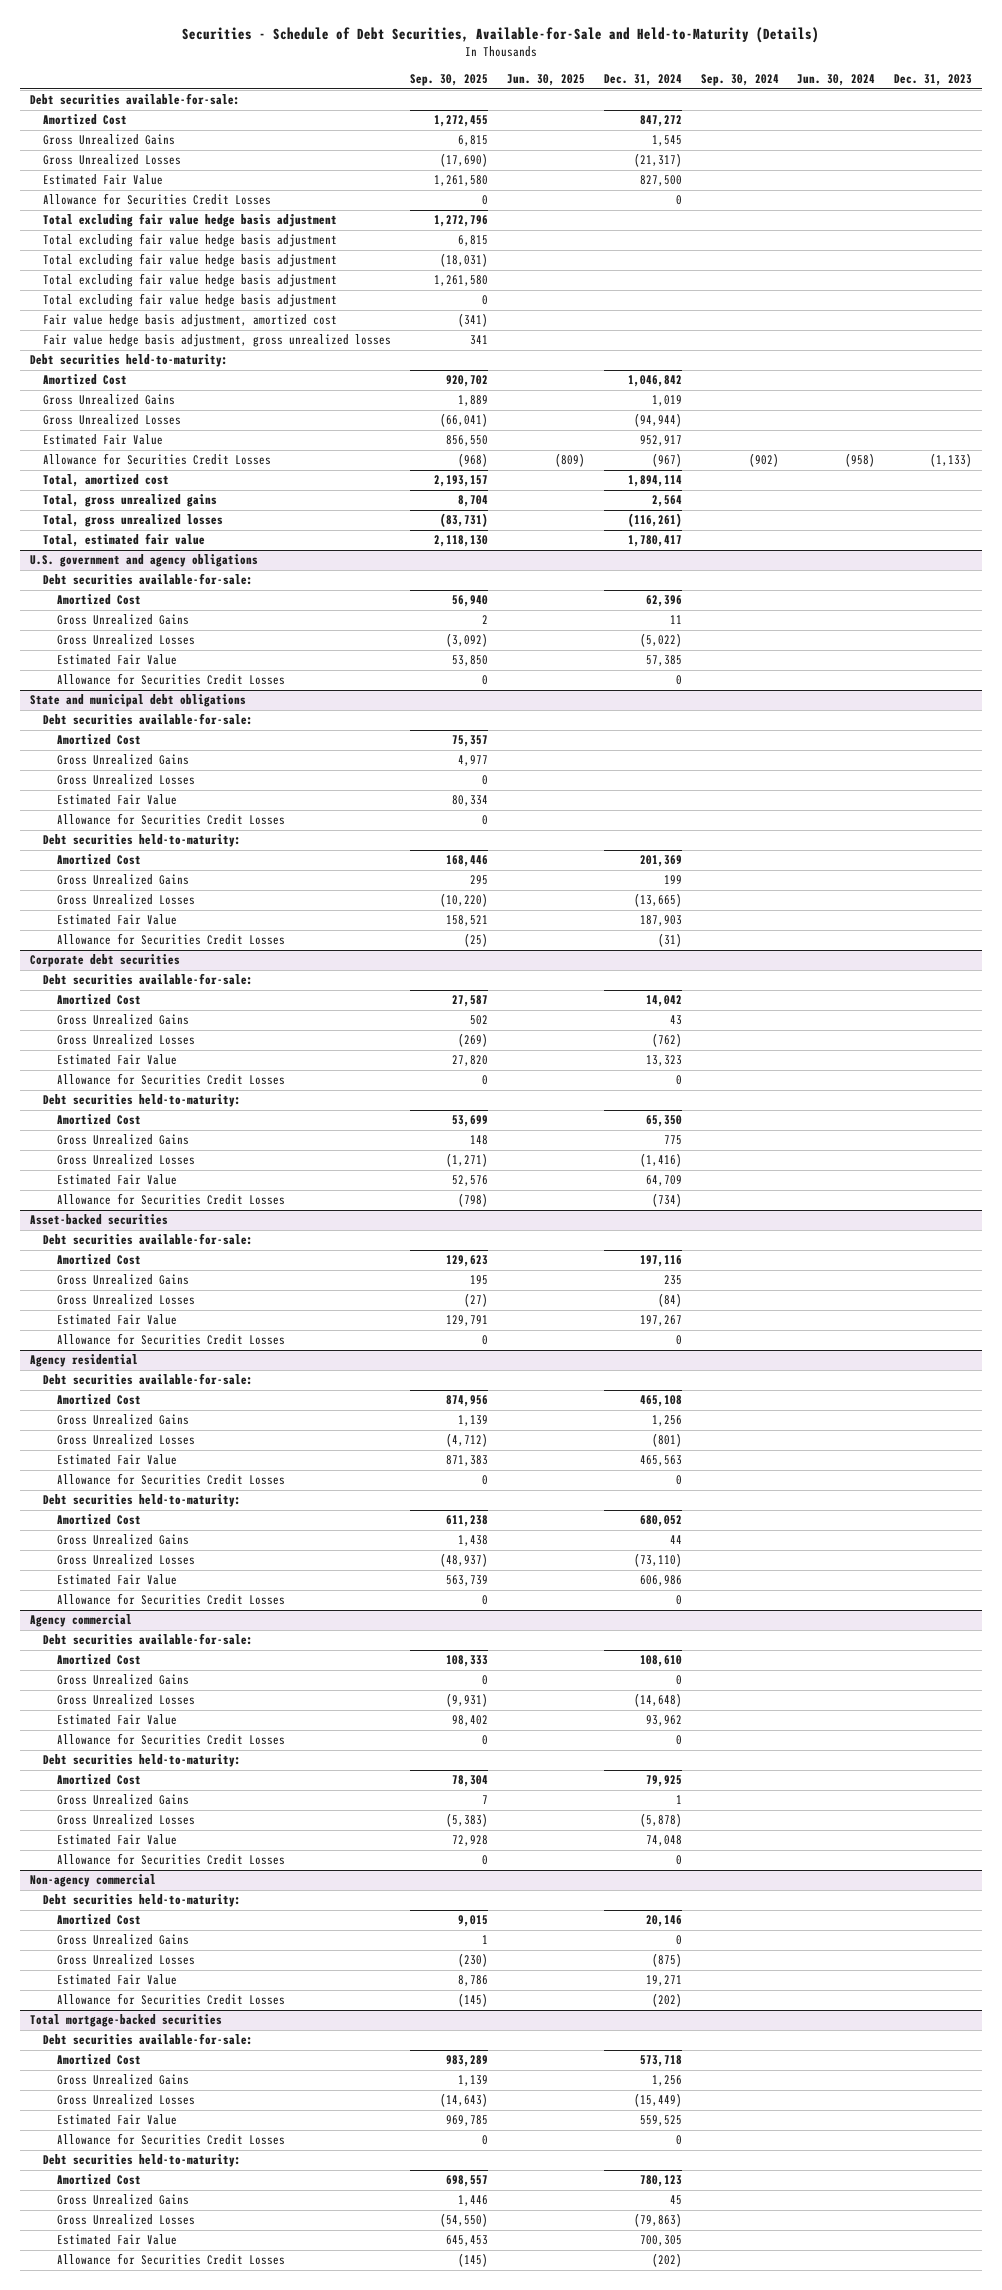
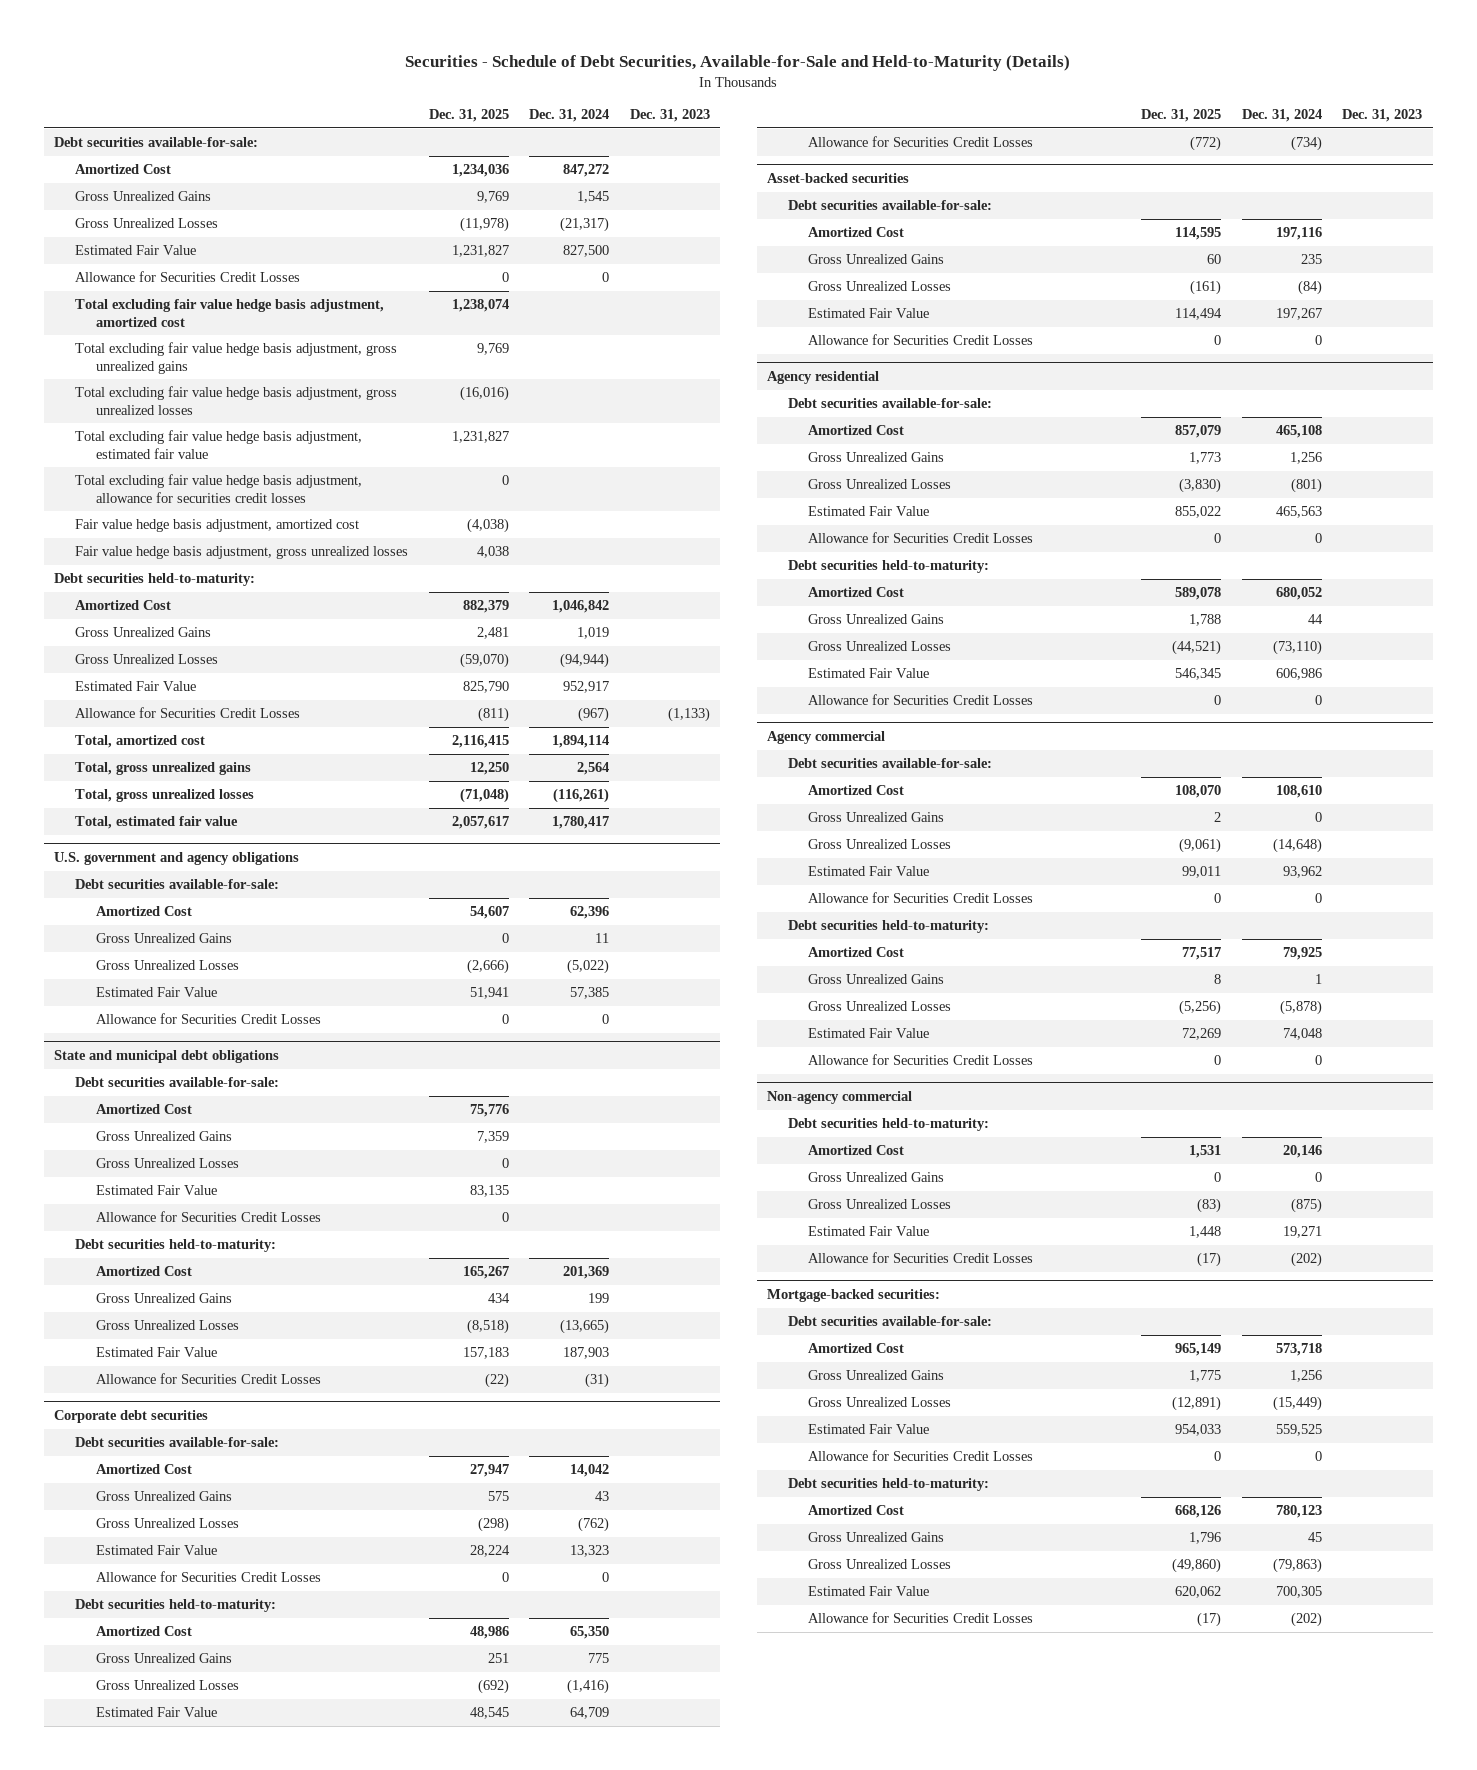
[409,73,488,86] Sep. 30, 2025 -> none
[506,73,585,86] Jun. 30, 2025 -> none
[700,73,779,86] Sep. 30, 2024 -> none
[797,73,876,86] Jun. 30, 2024 -> none
none -> [428,109,509,123] Dec. 31, 2025
[43,213,338,228] Total excluding fair value hedge basis adjustment -> [75,299,385,327] Total excluding fair value hedge basis adjustment, amortized cost
[43,233,338,248] Total excluding fair value hedge basis adjustment -> [75,342,398,374] Total excluding fair value hedge basis adjustment, gross unrealized gains
[43,253,338,268] Total excluding fair value hedge basis adjustment -> [75,386,398,415] Total excluding fair value hedge basis adjustment, gross unrealized losses
[43,273,338,288] Total excluding fair value hedge basis adjustment -> [75,430,363,459] Total excluding fair value hedge basis adjustment, estimated fair value
[43,293,338,308] Total excluding fair value hedge basis adjustment -> [75,474,363,503] Total excluding fair value hedge basis adjustment, allowance for securities credit losses
[29,2014,222,2028] Total mortgage-backed securities -> [766,1288,940,1302] Mortgage-backed securities:

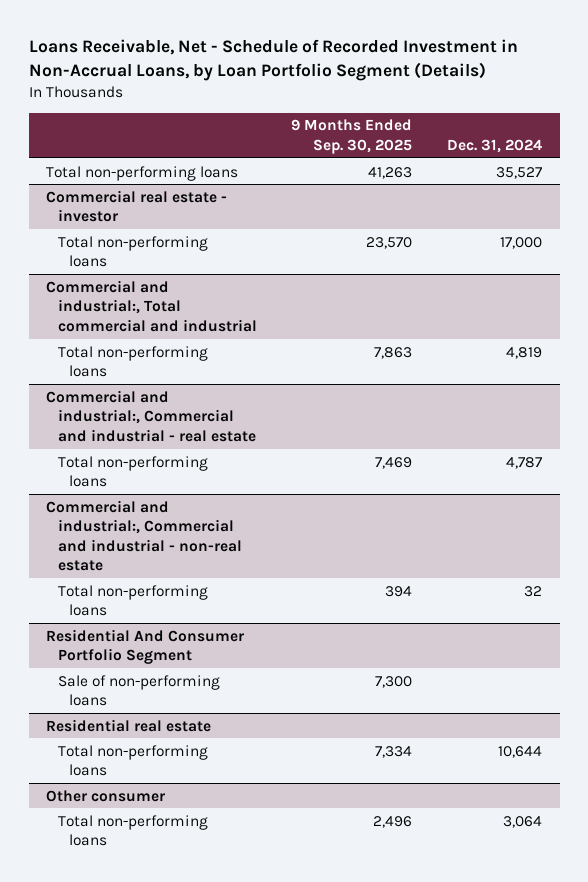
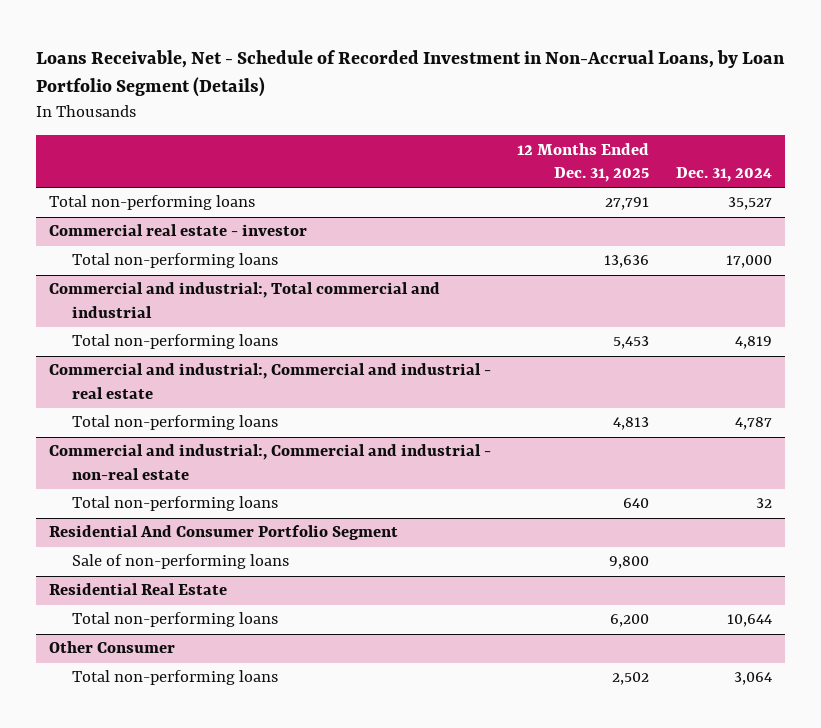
[291,119,413,154] 9 Months Ended Sep. 30, 2025 -> none
none -> [517,142,650,183] 12 Months Ended Dec. 31, 2025
[45,718,211,732] Residential real estate -> [48,583,227,596] Residential Real Estate
[45,789,165,802] Other consumer -> [48,641,175,654] Other Consumer

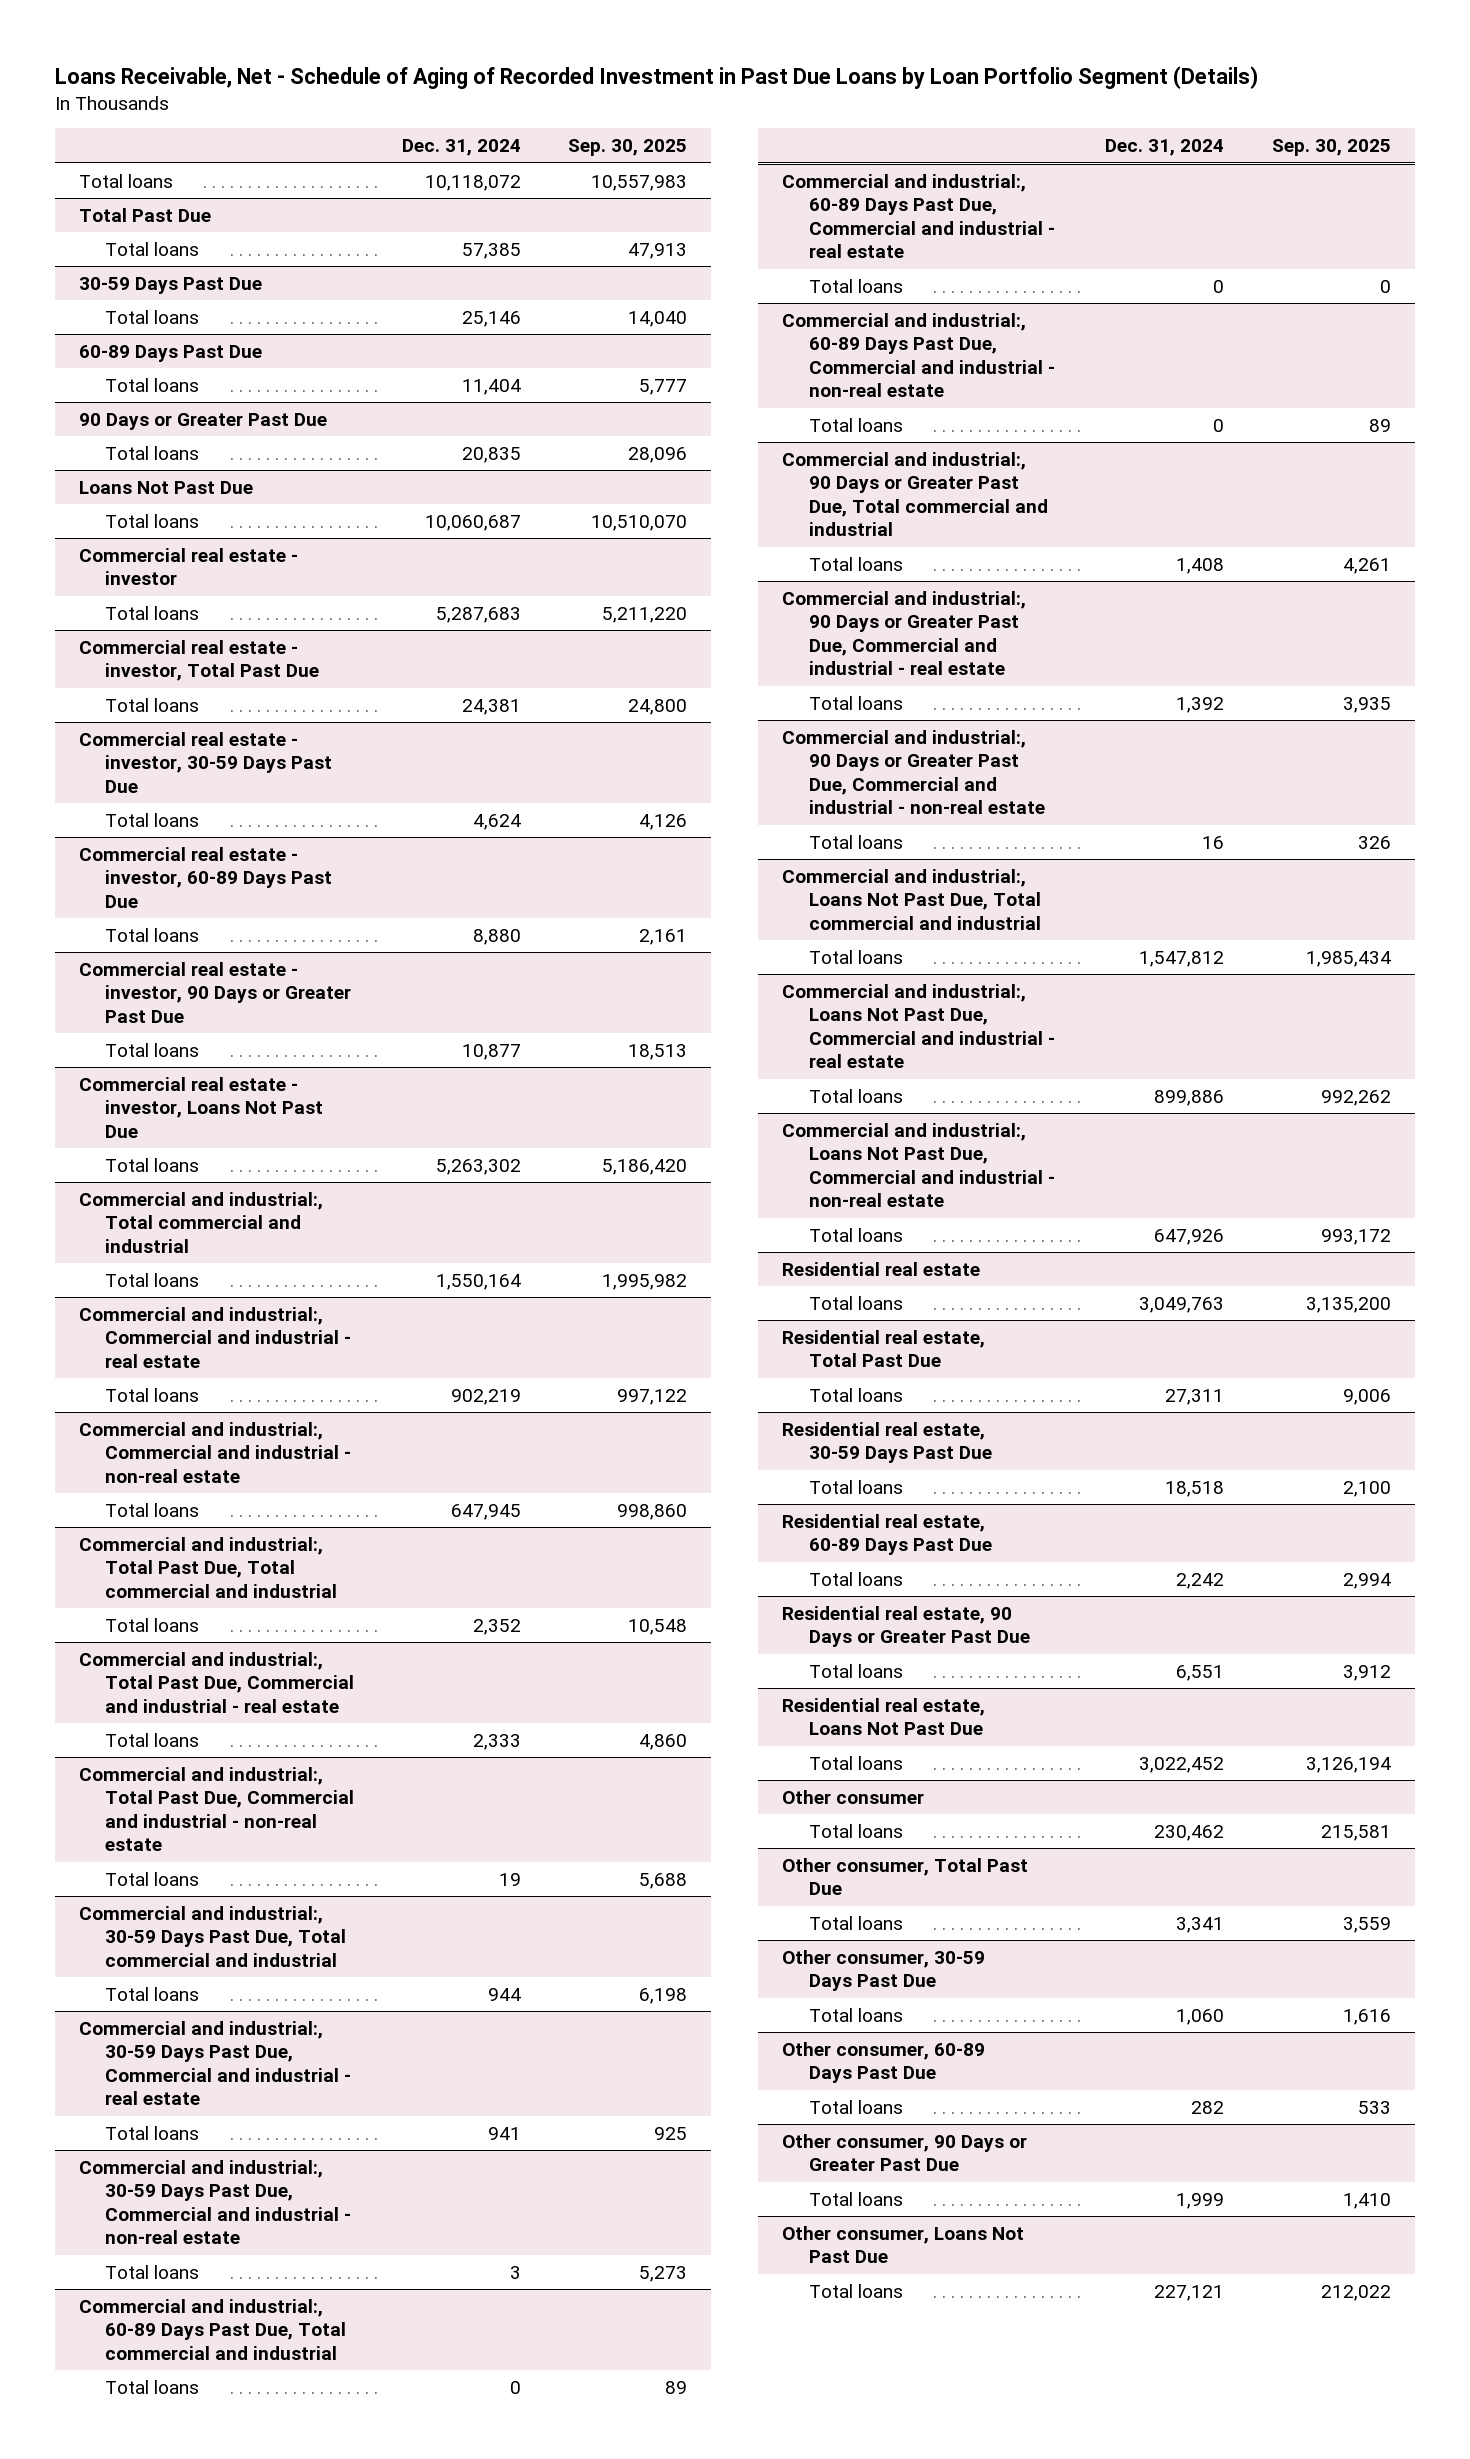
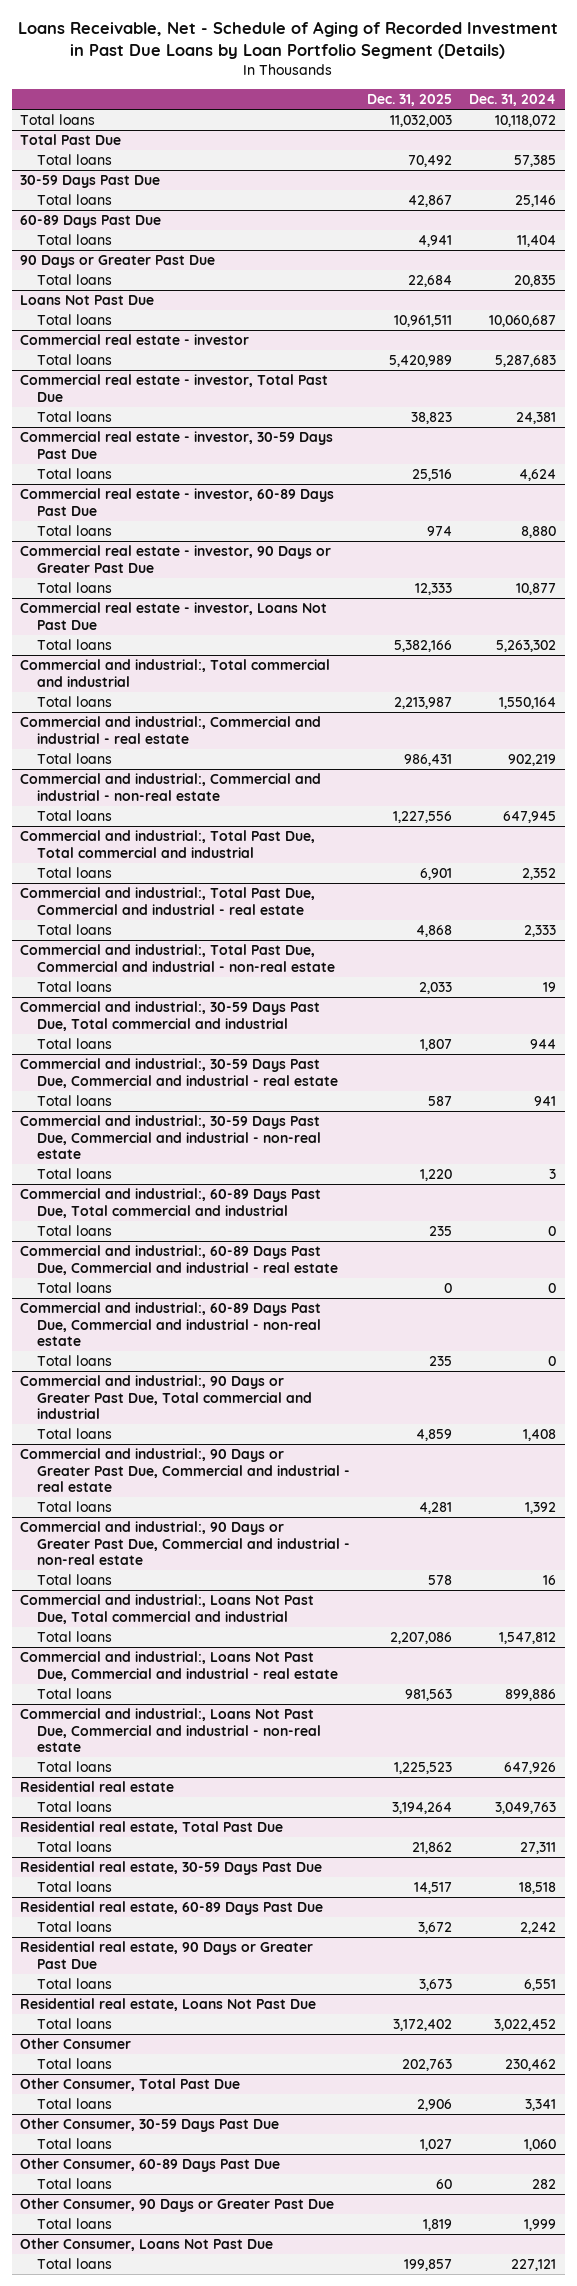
[568,139,688,157] Sep. 30, 2025 -> none
none -> [366,94,452,107] Dec. 31, 2025
[782,1789,925,1804] Other consumer -> [20,2038,132,2050] Other Consumer
[782,1857,1029,1896] Other consumer, Total Past Due -> [20,2078,241,2092] Other Consumer, Total Past Due
[782,1949,986,1992] Other consumer, 30-59 Days Past Due -> [20,2118,280,2133] Other Consumer, 30-59 Days Past Due
[782,2041,986,2084] Other consumer, 60-89 Days Past Due -> [20,2158,281,2173] Other Consumer, 60-89 Days Past Due
[782,2133,1028,2172] Other consumer, 90 Days or Greater Past Due -> [20,2198,335,2213] Other Consumer, 90 Days or Greater Past Due
[782,2225,1025,2264] Other consumer, Loans Not Past Due -> [20,2238,274,2252] Other Consumer, Loans Not Past Due

